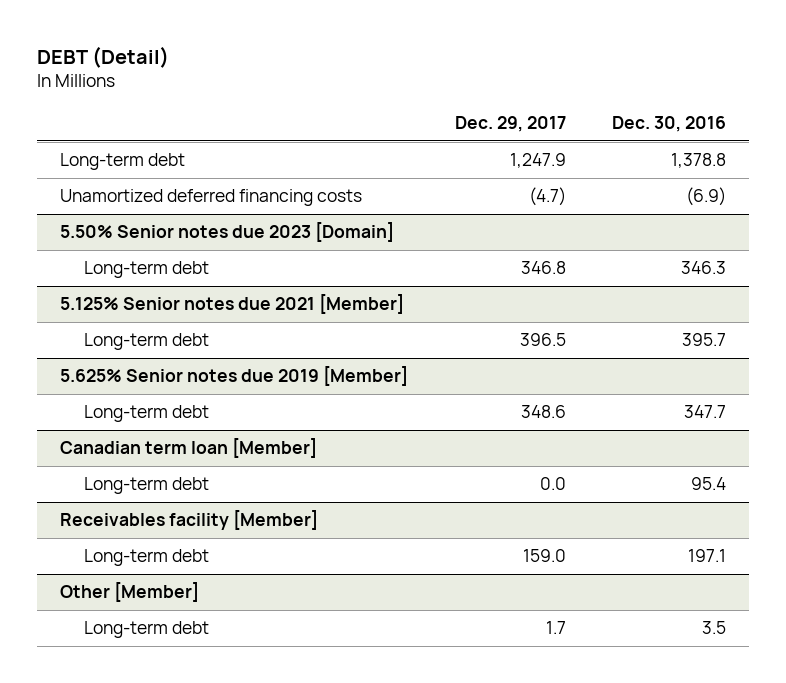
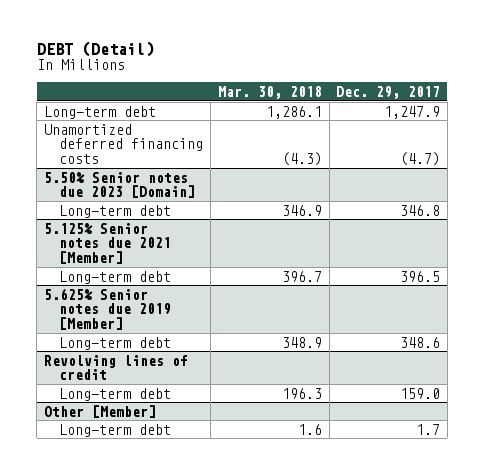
[612,116,727,133] Dec. 30, 2016 -> none
none -> [217,85,322,99] Mar. 30, 2018
[60,438,318,459] Canadian term loan [Member] -> none
[84,477,210,495] Long-term debt -> none
[60,510,319,531] Receivables facility [Member] -> none
none -> [43,354,188,381] Revolving lines of credit

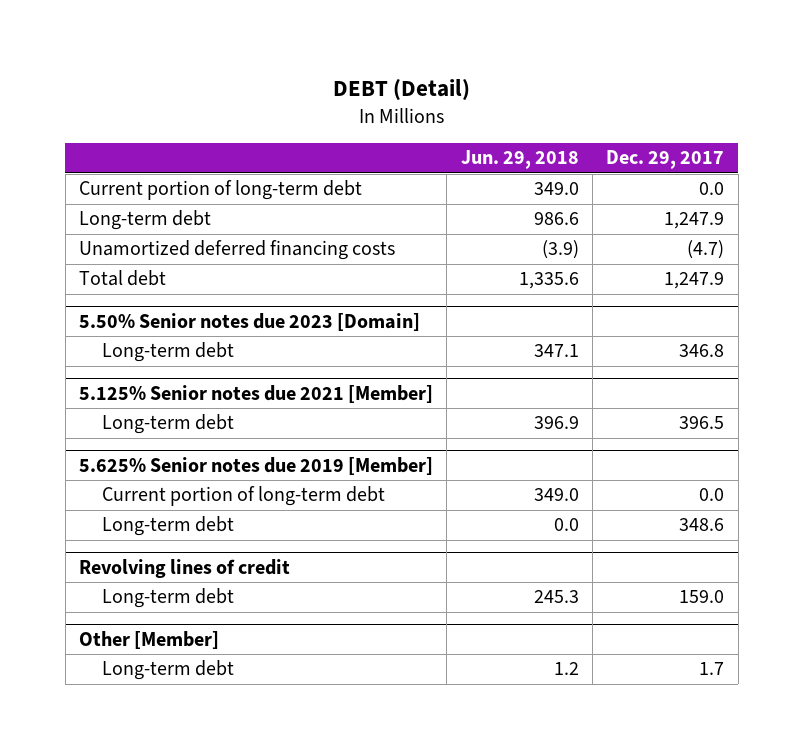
[217,85,322,99] Mar. 30, 2018 -> none
none -> [460,150,579,170] Jun. 29, 2018
none -> [79,180,363,201] Current portion of long-term debt
none -> [79,270,167,287] Total debt
none -> [102,486,386,507] Current portion of long-term debt

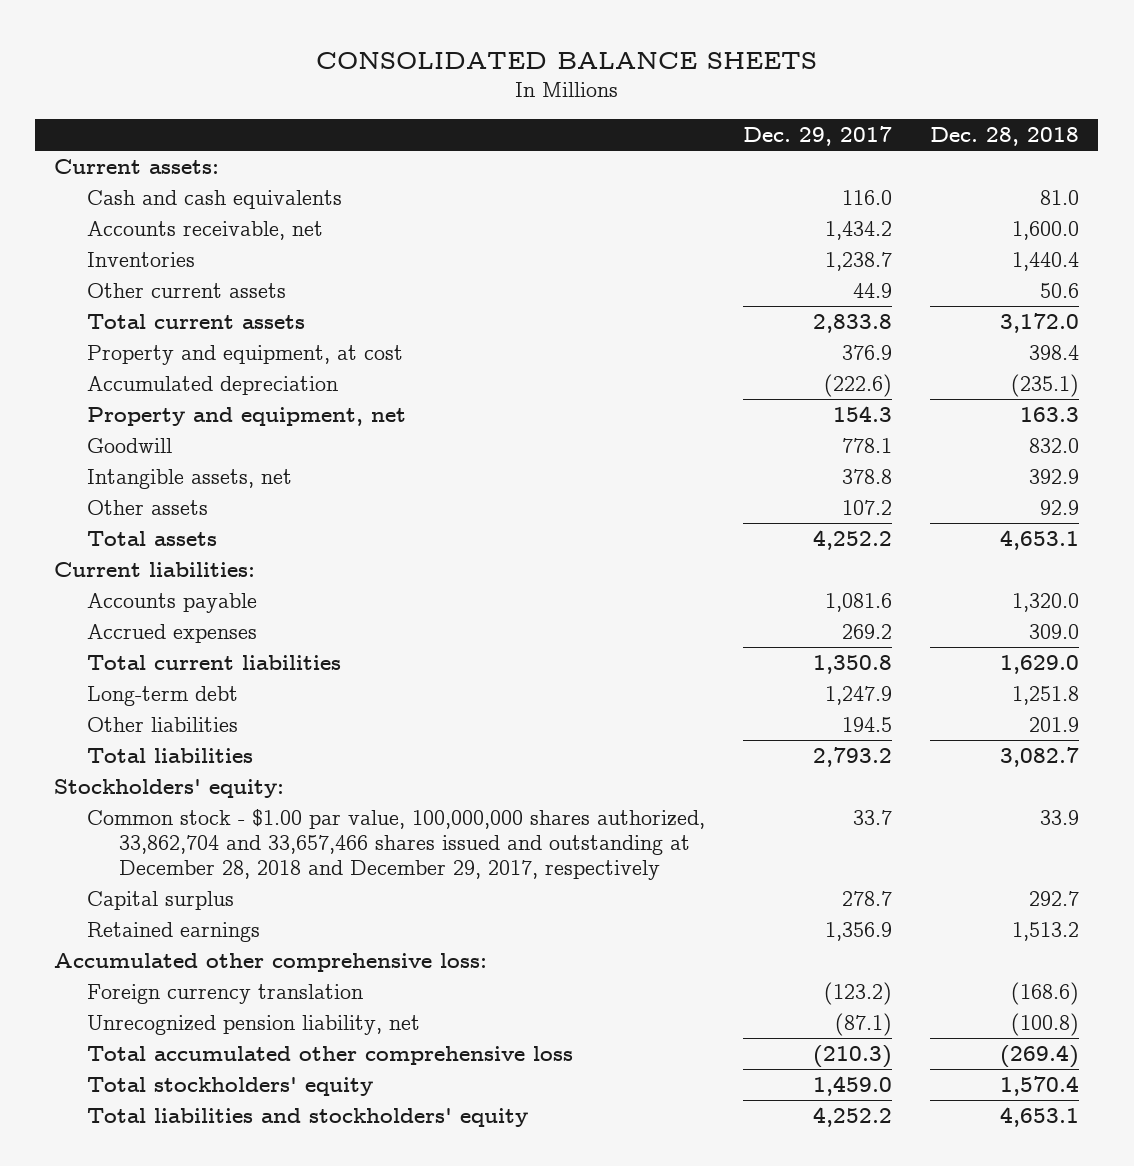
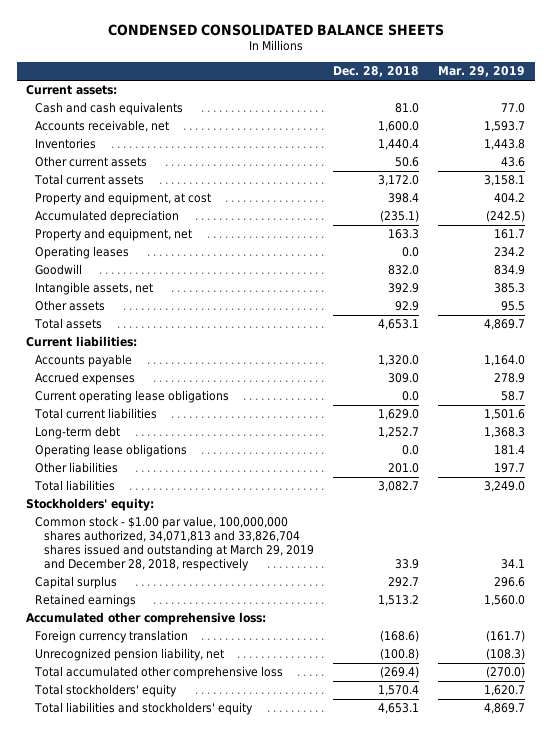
[315,51,817,69] CONSOLIDATED BALANCE SHEETS -> [107,23,444,36] CONDENSED CONSOLIDATED BALANCE SHEETS
[742,125,892,146] Dec. 29, 2017 -> none
none -> [438,66,526,78] Mar. 29, 2019
none -> [35,246,130,260] Operating leases
none -> [35,390,230,404] Current operating lease obligations
[1012,685,1080,705] 1,251.8 -> [378,427,420,439] 1,252.7
none -> [35,444,188,458] Operating lease obligations
[1029,716,1080,732] 201.9 -> [388,463,420,474] 201.0
[86,808,705,880] Common stock - $1.00 par value, 100,000,000 shares authorized, 33,862,704 and 33,657,466 shares issued and outstanding at December 28, 2018 and December 29, 2017, respectively -> [35,516,315,572] Common stock - $1.00 par value, 100,000,000 shares authorized, 34,071,813 and 33,826,704 shares issued and outstanding at March 29, 2019 and December 28, 2018, respectively

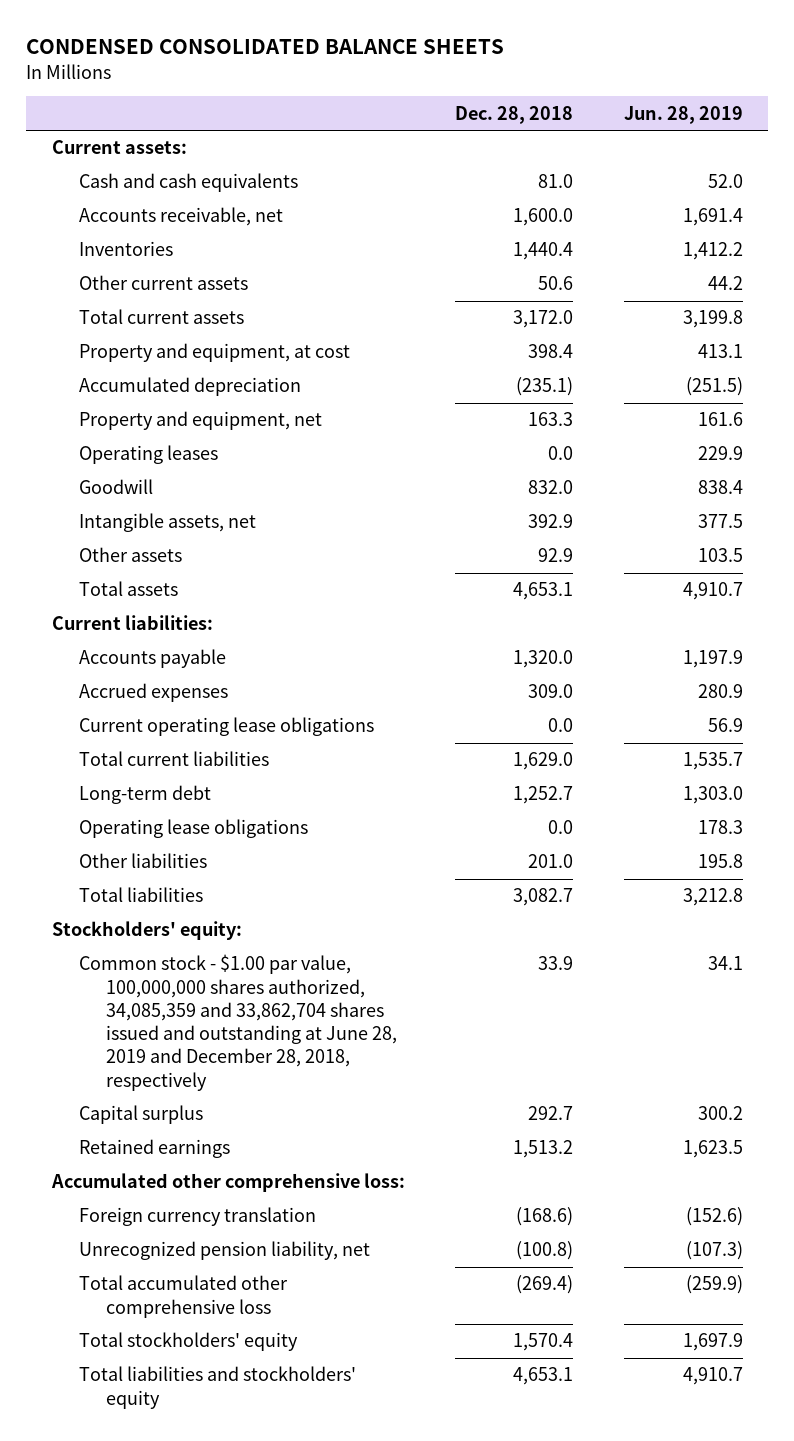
[438,66,526,78] Mar. 29, 2019 -> none
none -> [623,105,743,124] Jun. 28, 2019
[35,516,315,572] Common stock - $1.00 par value, 100,000,000 shares authorized, 34,071,813 and 33,826,704 shares issued and outstanding at March 29, 2019 and December 28, 2018, respectively -> [79,954,398,1091] Common stock - $1.00 par value, 100,000,000 shares authorized, 34,085,359 and 33,862,704 shares issued and outstanding at June 28, 2019 and December 28, 2018, respectively

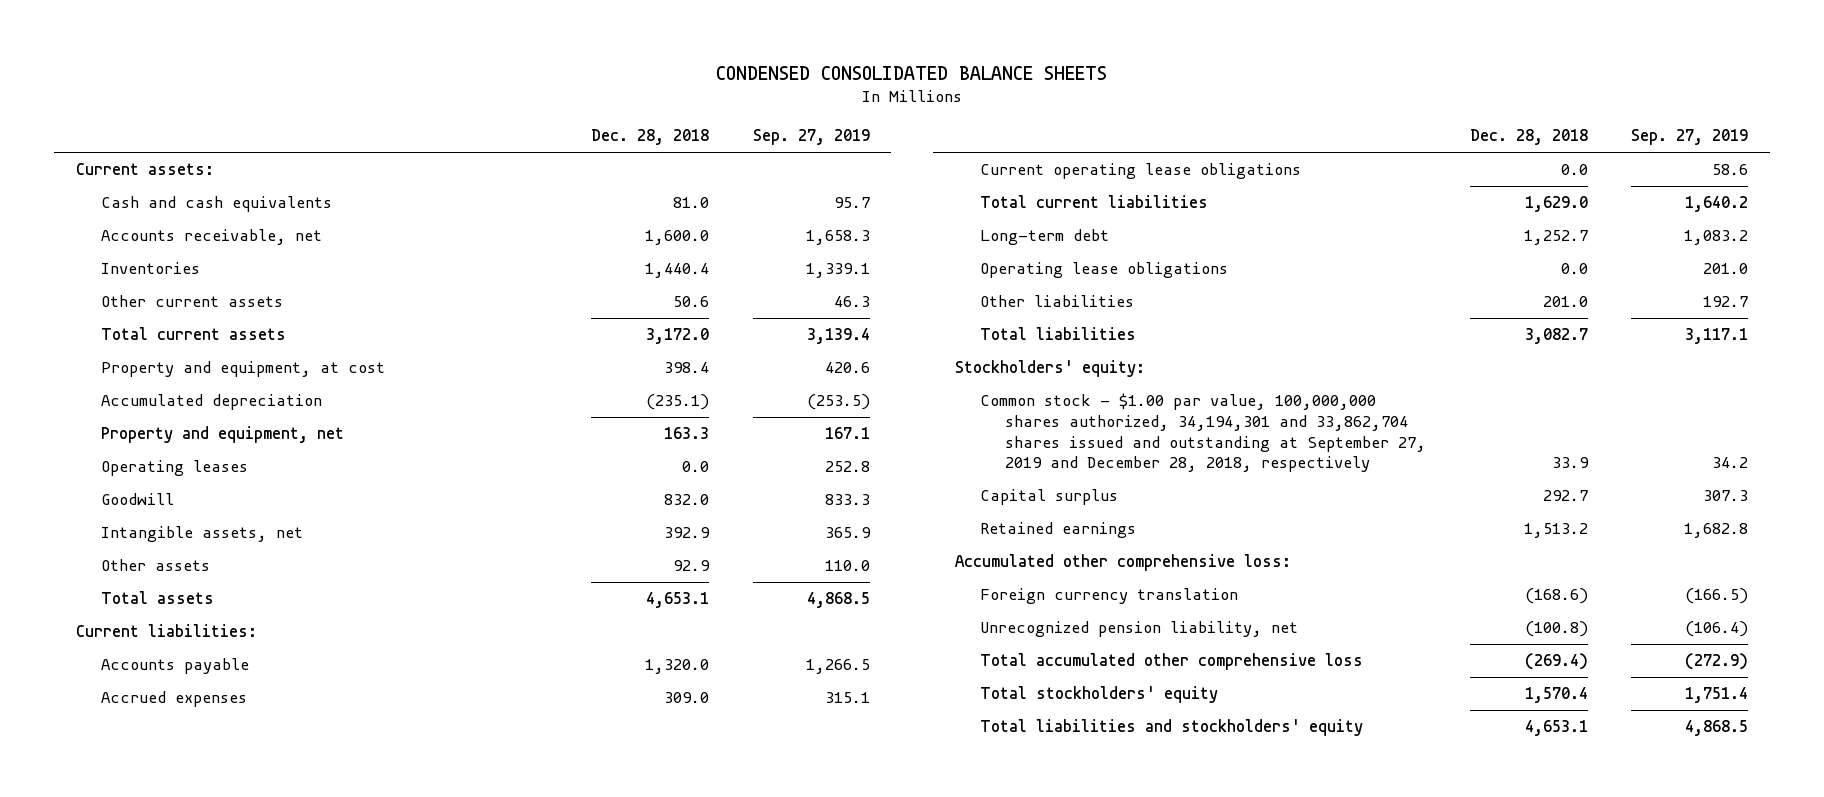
[623,105,743,124] Jun. 28, 2019 -> none
none -> [752,129,870,146] Sep. 27, 2019
[79,954,398,1091] Common stock - $1.00 par value, 100,000,000 shares authorized, 34,085,359 and 33,862,704 shares issued and outstanding at June 28, 2019 and December 28, 2018, respectively -> [979,393,1427,473] Common stock - $1.00 par value, 100,000,000 shares authorized, 34,194,301 and 33,862,704 shares issued and outstanding at September 27, 2019 and December 28, 2018, respectively

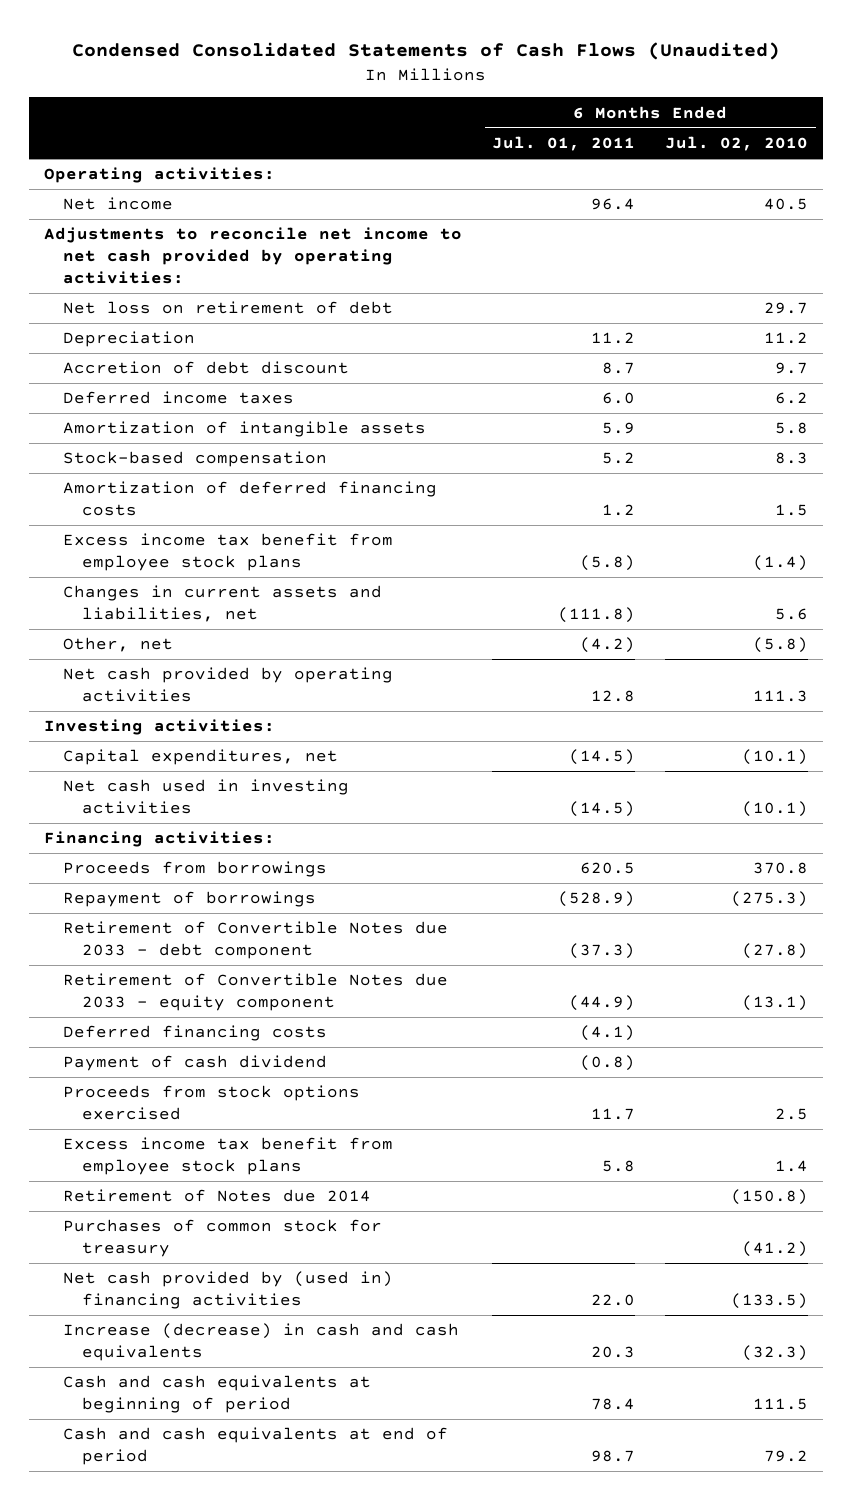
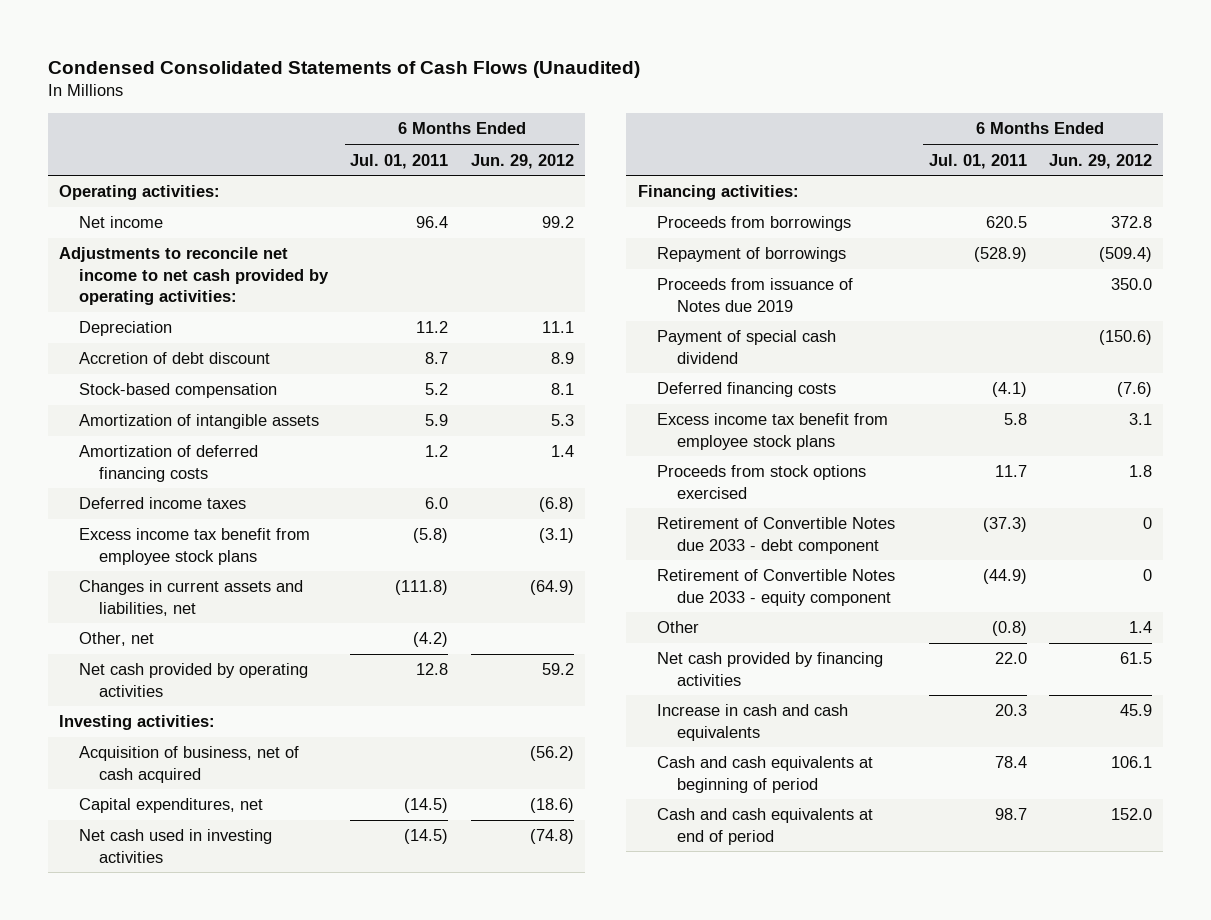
[665,136,809,152] Jul. 02, 2010 -> none
none -> [470,153,574,169] Jun. 29, 2012
[62,301,393,315] Net loss on retirement of debt -> none
[62,421,426,438] Amortization of intangible assets -> [79,414,320,430] Amortization of intangible assets
[62,391,294,405] Deferred income taxes -> [79,497,247,510] Deferred income taxes
none -> [79,746,300,783] Acquisition of business, net of cash acquired
none -> [657,278,854,312] Proceeds from issuance of Notes due 2019
none -> [657,330,837,364] Payment of special cash dividend
[62,1055,327,1072] Payment of cash dividend -> none
[62,1189,371,1203] Retirement of Notes due 2014 -> none
[62,1219,382,1258] Purchases of common stock for treasury -> none
[62,1085,360,1121] Proceeds from stock options exercised -> [657,465,867,499] Proceeds from stock options exercised
[62,921,448,960] Retirement of Convertible Notes due 2033 - debt component -> [657,517,896,554] Retirement of Convertible Notes due 2033 - debt component
[62,973,448,1012] Retirement of Convertible Notes due 2033 - equity component -> [657,569,896,606] Retirement of Convertible Notes due 2033 - equity component
none -> [657,621,700,634] Other
[62,1271,393,1310] Net cash provided by (used in) financing activities -> [657,652,884,686] Net cash provided by financing activities
[62,1323,459,1362] Increase (decrease) in cash and cash equivalents -> [657,704,849,741] Increase in cash and cash equivalents

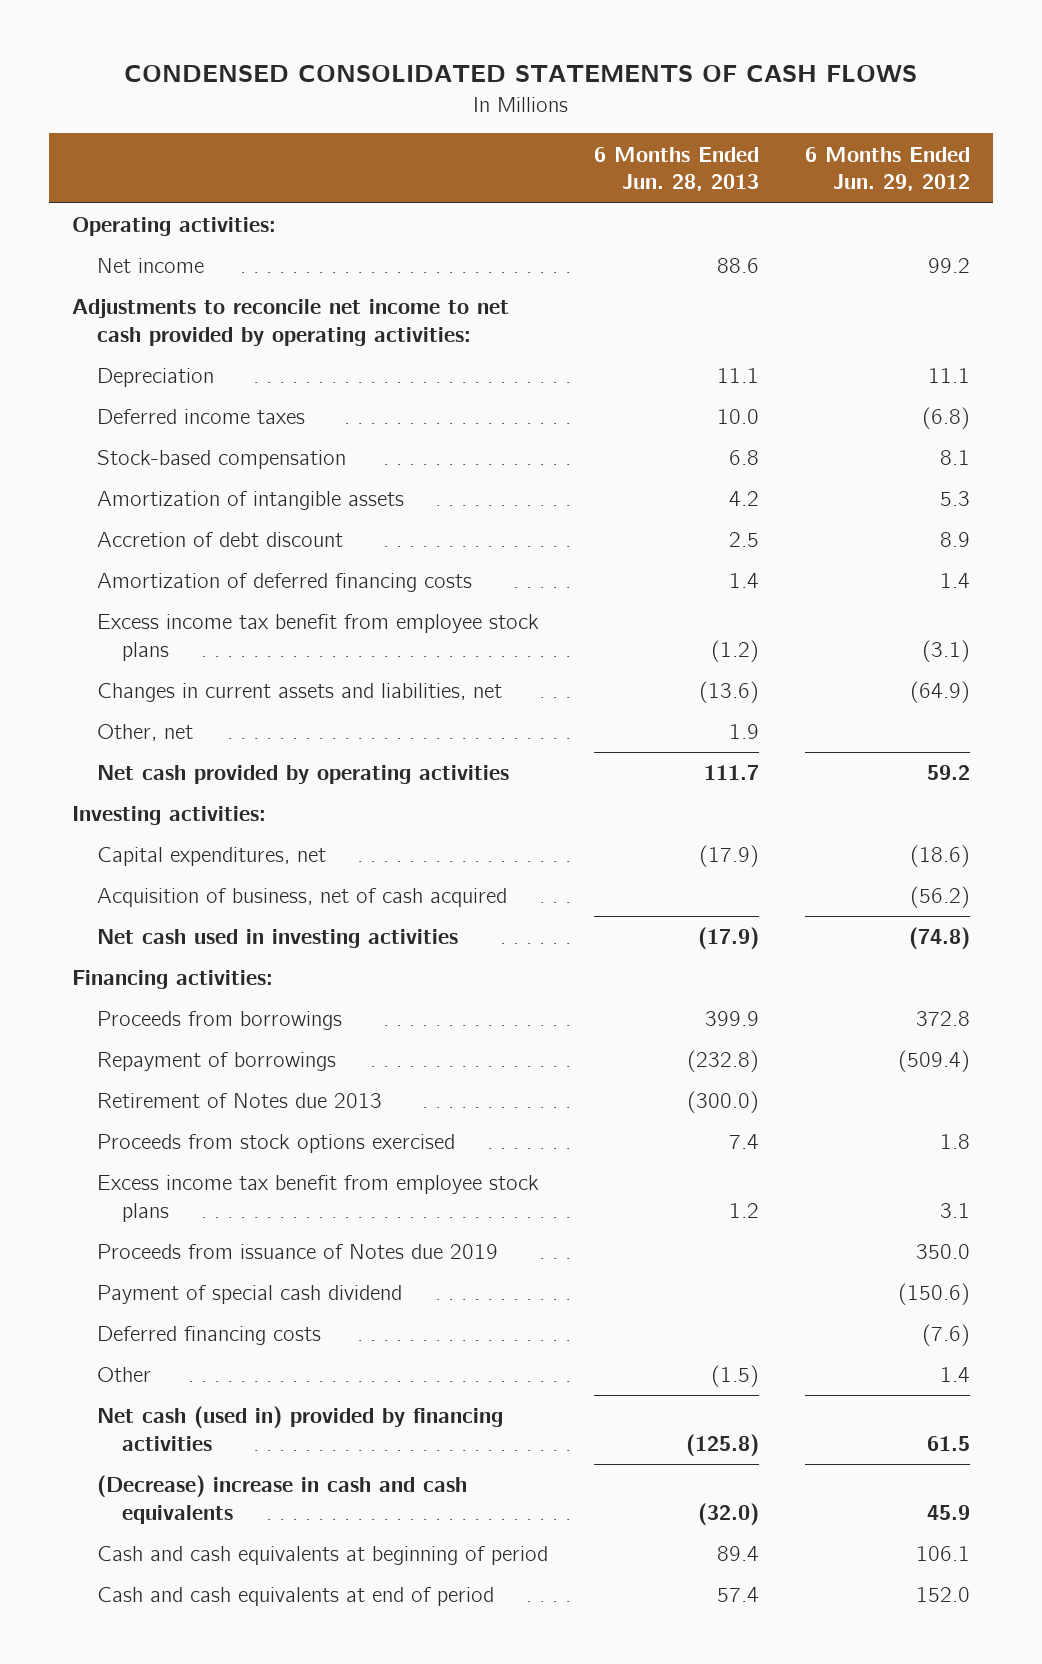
[48,60,641,78] Condensed Consolidated Statements of Cash Flows (Unaudited) -> [123,65,917,83] CONDENSED CONSOLIDATED STATEMENTS OF CASH FLOWS
[350,153,449,169] Jul. 01, 2011 -> none
none -> [593,146,759,192] 6 Months Ended Jun. 28, 2013
[79,497,247,510] Deferred income taxes -> [96,409,305,425] Deferred income taxes
[79,352,271,365] Accretion of debt discount -> [96,532,343,548] Accretion of debt discount
[79,746,300,783] Acquisition of business, net of cash acquired -> [96,888,507,908] Acquisition of business, net of cash acquired
none -> [96,1093,382,1109] Retirement of Notes due 2013
[657,465,867,499] Proceeds from stock options exercised -> [96,1134,455,1154] Proceeds from stock options exercised
[657,413,889,450] Excess income tax benefit from employee stock plans -> [96,1175,539,1223] Excess income tax benefit from employee stock plans
[657,517,896,554] Retirement of Convertible Notes due 2033 - debt component -> none
[657,569,896,606] Retirement of Convertible Notes due 2033 - equity component -> none
[657,652,884,686] Net cash provided by financing activities -> [96,1406,503,1452] Net cash (used in) provided by financing activities
[657,704,849,741] Increase in cash and cash equivalents -> [96,1475,467,1525] (Decrease) increase in cash and cash equivalents

